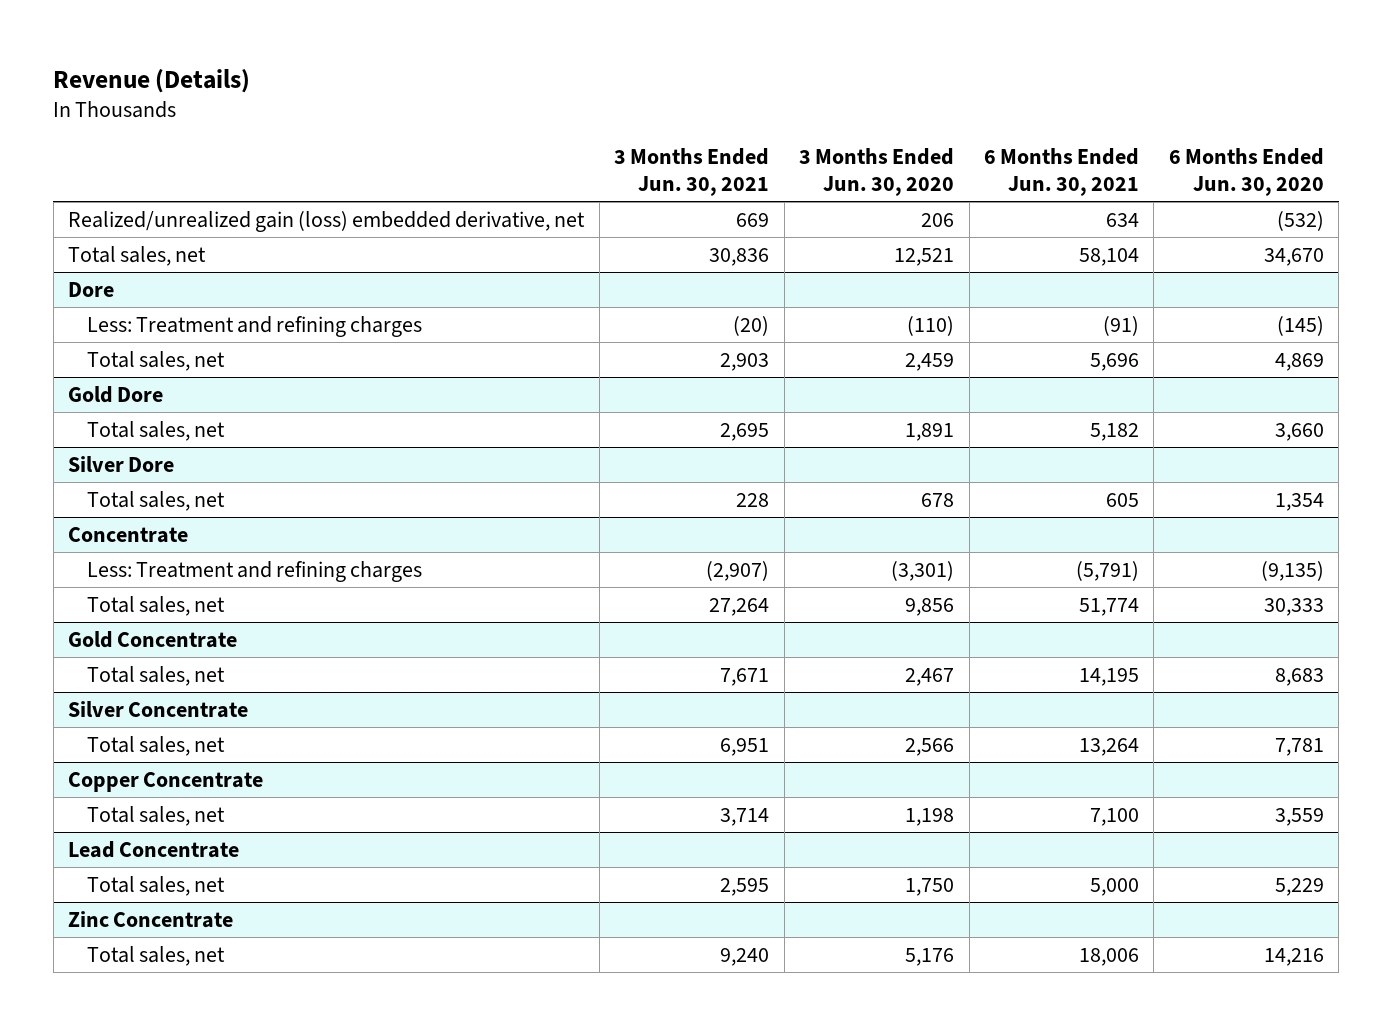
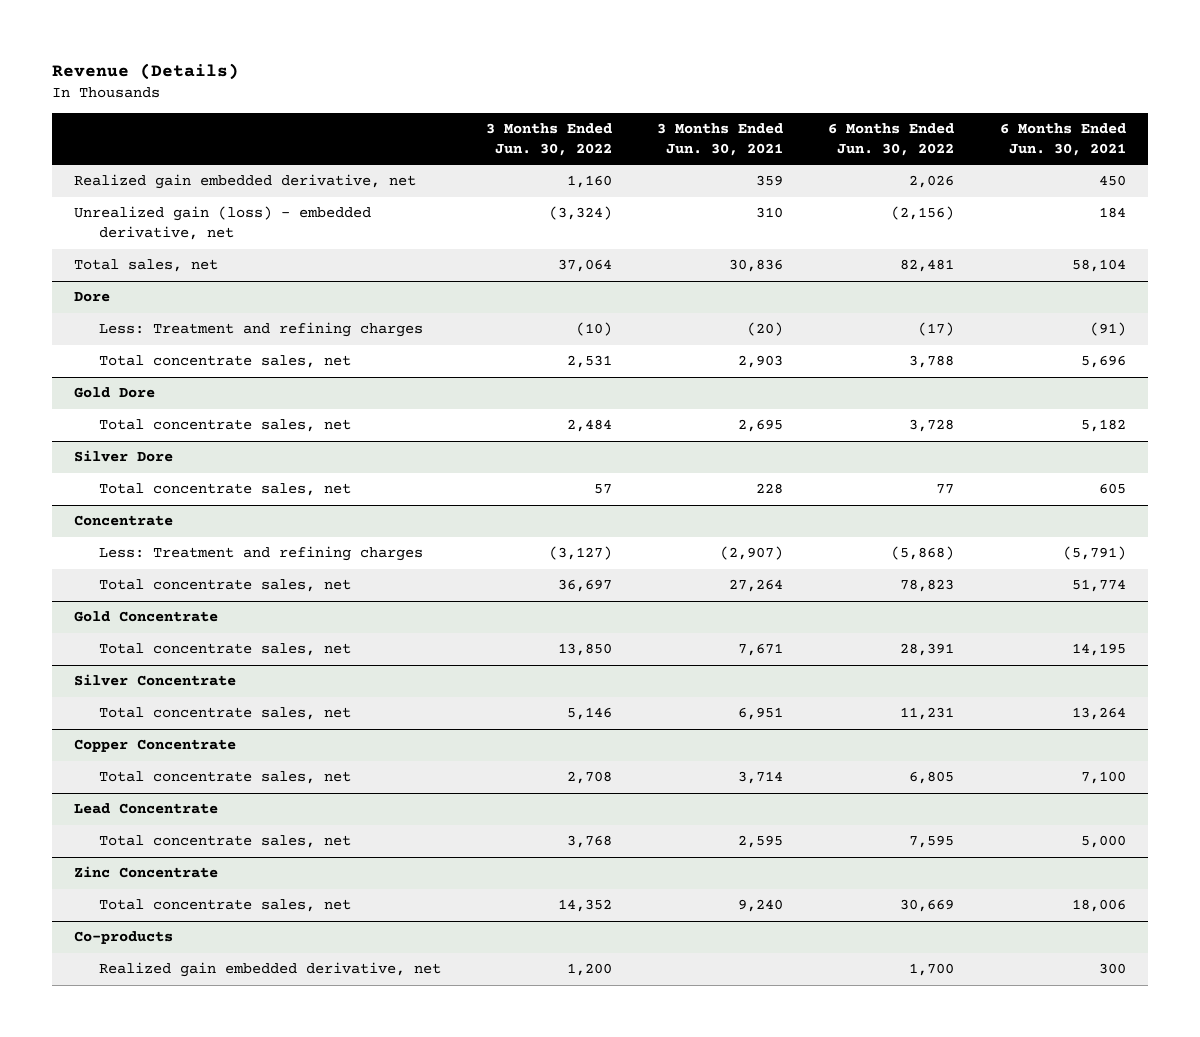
[799,148,955,196] 3 Months Ended Jun. 30, 2020 -> none
[1168,148,1324,196] 6 Months Ended Jun. 30, 2020 -> none
none -> [485,123,612,156] 3 Months Ended Jun. 30, 2022
none -> [828,123,955,156] 6 Months Ended Jun. 30, 2022
none -> [74,174,417,190] Realized gain embedded derivative, net
[68,210,586,232] Realized/unrealized gain (loss) embedded derivative, net -> [74,206,372,241] Unrealized gain (loss) - embedded derivative, net
[736,212,770,227] 669 -> [756,207,784,219] 310
[1105,212,1139,227] 634 -> [1098,207,1126,219] 184
[87,350,226,371] Total sales, net -> [98,355,351,369] Total concentrate sales, net
[87,420,226,441] Total sales, net -> [98,419,351,433] Total concentrate sales, net
[87,490,226,511] Total sales, net -> [98,483,351,497] Total concentrate sales, net
[87,595,226,616] Total sales, net -> [98,579,351,593] Total concentrate sales, net
[87,665,226,686] Total sales, net -> [98,643,351,657] Total concentrate sales, net
[87,735,226,756] Total sales, net -> [98,707,351,721] Total concentrate sales, net
[87,805,226,826] Total sales, net -> [98,771,351,785] Total concentrate sales, net
[87,875,226,896] Total sales, net -> [98,835,351,849] Total concentrate sales, net
[87,945,226,966] Total sales, net -> [98,899,351,913] Total concentrate sales, net
none -> [74,931,174,945] Co-products
none -> [98,962,441,978] Realized gain embedded derivative, net

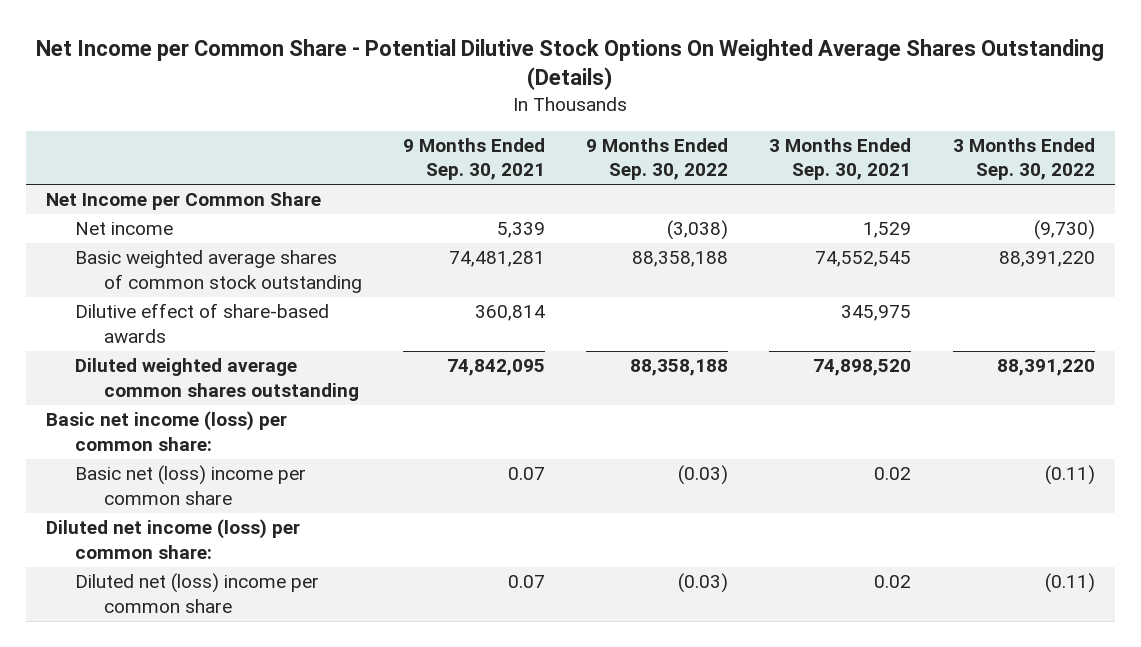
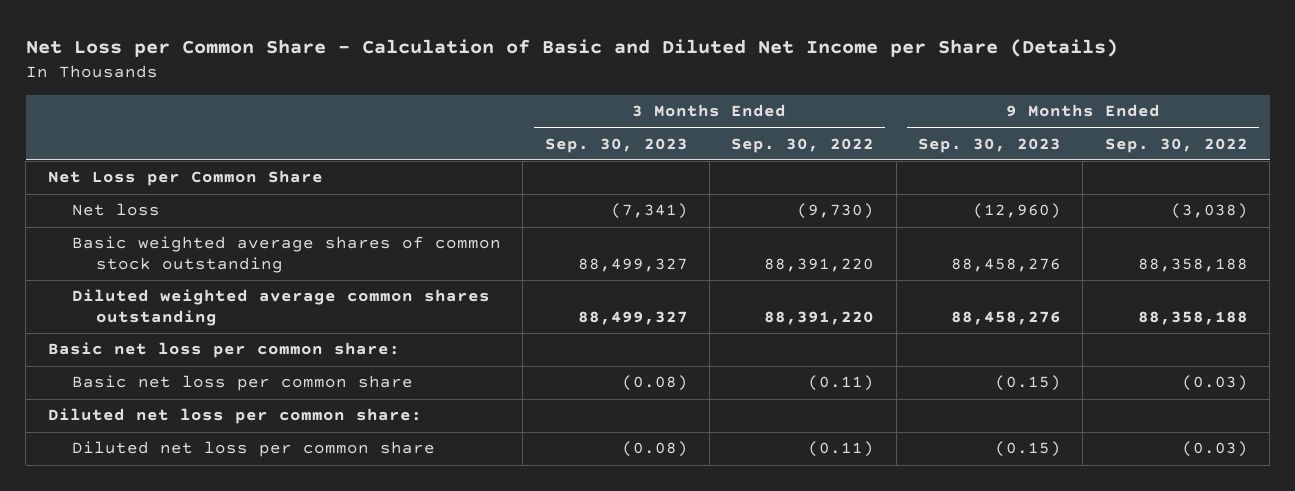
[36,38,1105,91] Net Income per Common Share - Potential Dilutive Stock Options On Weighted Average Shares Outstanding (Details) -> [25,39,1118,58] Net Loss per Common Share - Calculation of Basic and Diluted Net Income per Share (Details)
[402,137,545,181] 9 Months Ended Sep. 30, 2021 -> none
[769,137,912,181] 3 Months Ended Sep. 30, 2021 -> none
none -> [544,137,688,153] Sep. 30, 2023
none -> [917,137,1061,153] Sep. 30, 2023
[46,192,322,211] Net Income per Common Share -> [47,170,323,187] Net Loss per Common Share
[75,222,174,236] Net income -> [71,203,160,217] Net loss
[75,303,330,343] Dilutive effect of share-based awards -> none
[46,411,288,451] Basic net income (loss) per common share: -> [47,342,400,359] Basic net loss per common share:
[75,465,307,505] Basic net (loss) income per common share -> [71,375,413,392] Basic net loss per common share
[46,519,301,559] Diluted net income (loss) per common share: -> [47,408,422,425] Diluted net loss per common share:
[75,573,320,613] Diluted net (loss) income per common share -> [71,441,435,458] Diluted net loss per common share

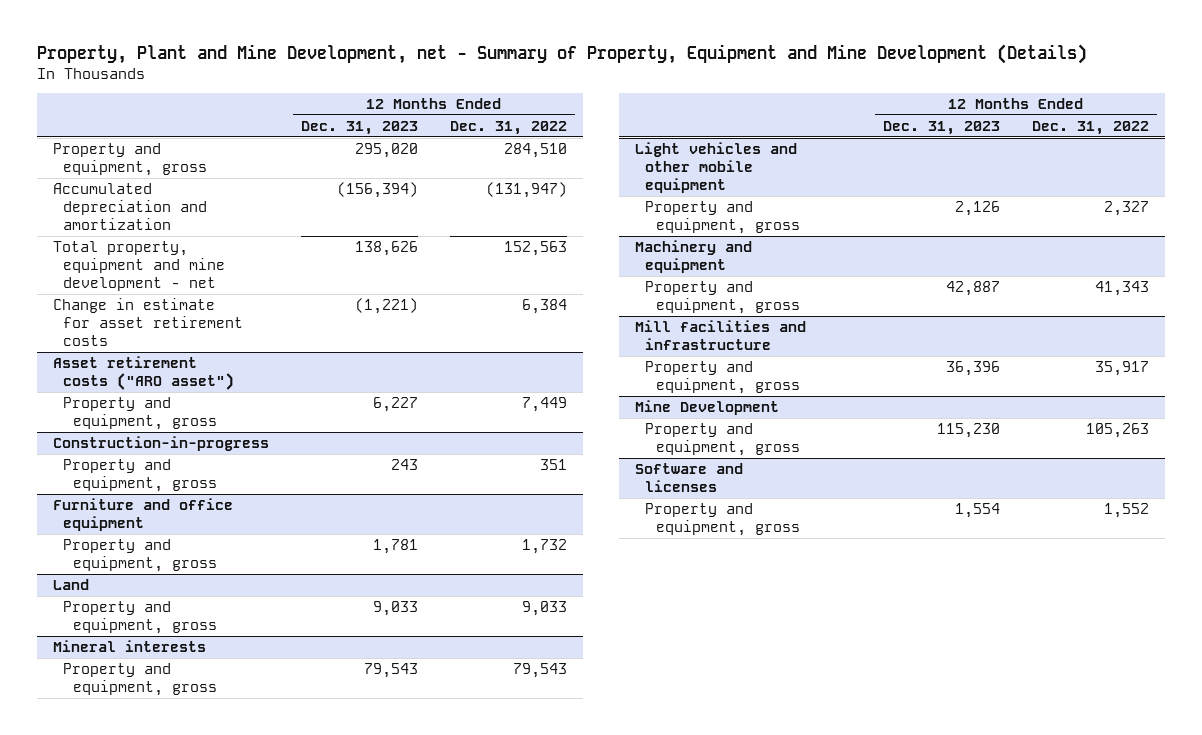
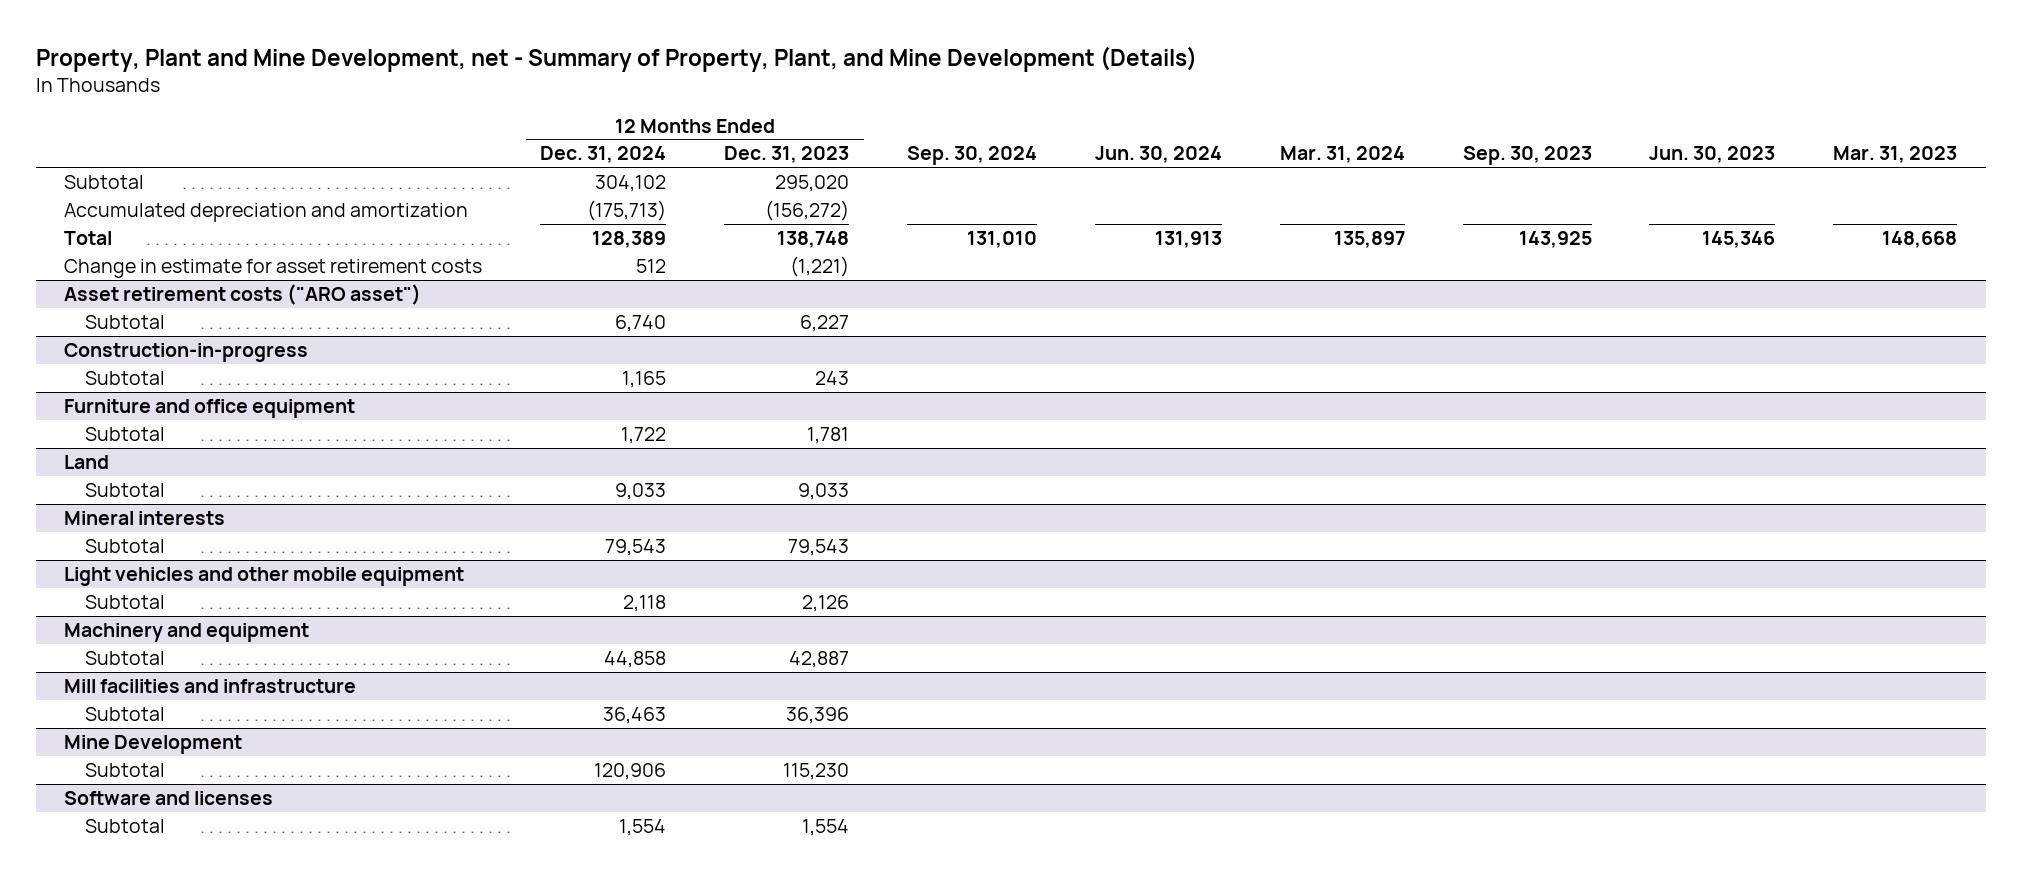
[36,44,1087,65] Property, Plant and Mine Development, net - Summary of Property, Equipment and Mine Development (Details) -> [35,45,1197,72] Property, Plant and Mine Development, net - Summary of Property, Plant, and Mine Development (Details)
[449,121,567,136] Dec. 31, 2022 -> none
none -> [540,146,667,164] Dec. 31, 2024
none -> [906,146,1037,166] Sep. 30, 2024
none -> [1094,146,1222,164] Jun. 30, 2024
none -> [1279,146,1405,164] Mar. 31, 2024
none -> [1462,146,1592,166] Sep. 30, 2023
none -> [1649,146,1776,164] Jun. 30, 2023
none -> [1833,146,1958,164] Mar. 31, 2023
[52,241,225,291] Total property, equipment and mine development - net -> none
[52,143,207,176] Property and equipment, gross -> [64,175,145,190] Subtotal
[336,182,418,199] (156,394) -> [765,200,850,222] (156,272)
none -> [64,231,113,246] Total
[62,397,218,430] Property and equipment, gross -> [84,315,165,330] Subtotal
[62,459,218,492] Property and equipment, gross -> [84,371,165,386] Subtotal
[62,539,218,572] Property and equipment, gross -> [84,427,165,442] Subtotal
[62,601,218,634] Property and equipment, gross -> [84,483,165,498] Subtotal
[62,663,218,696] Property and equipment, gross -> [84,539,165,554] Subtotal
[645,201,800,234] Property and equipment, gross -> [84,595,165,610] Subtotal
[645,281,800,314] Property and equipment, gross -> [84,651,165,666] Subtotal
[645,361,800,394] Property and equipment, gross -> [84,707,165,722] Subtotal
[645,423,800,456] Property and equipment, gross -> [84,763,165,778] Subtotal
[645,503,800,536] Property and equipment, gross -> [84,819,165,834] Subtotal

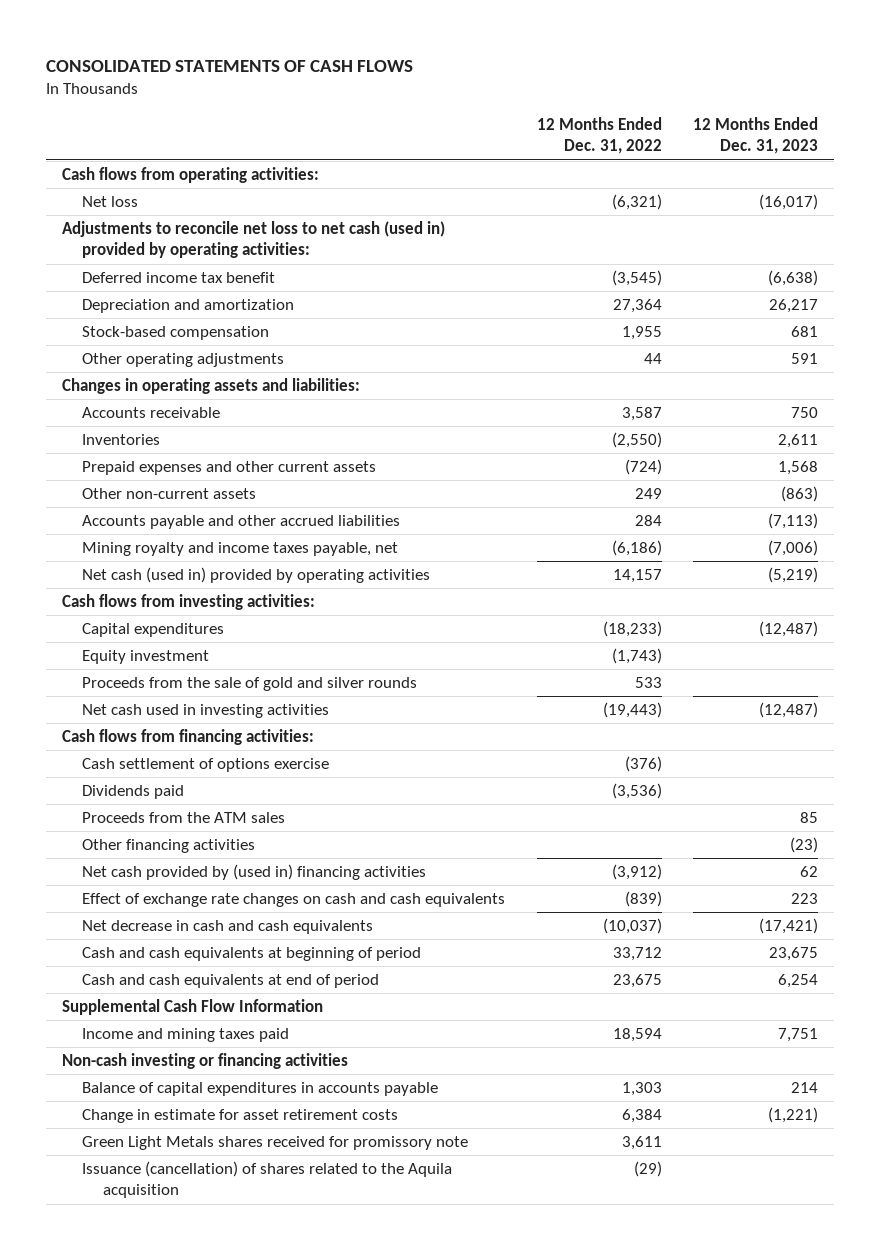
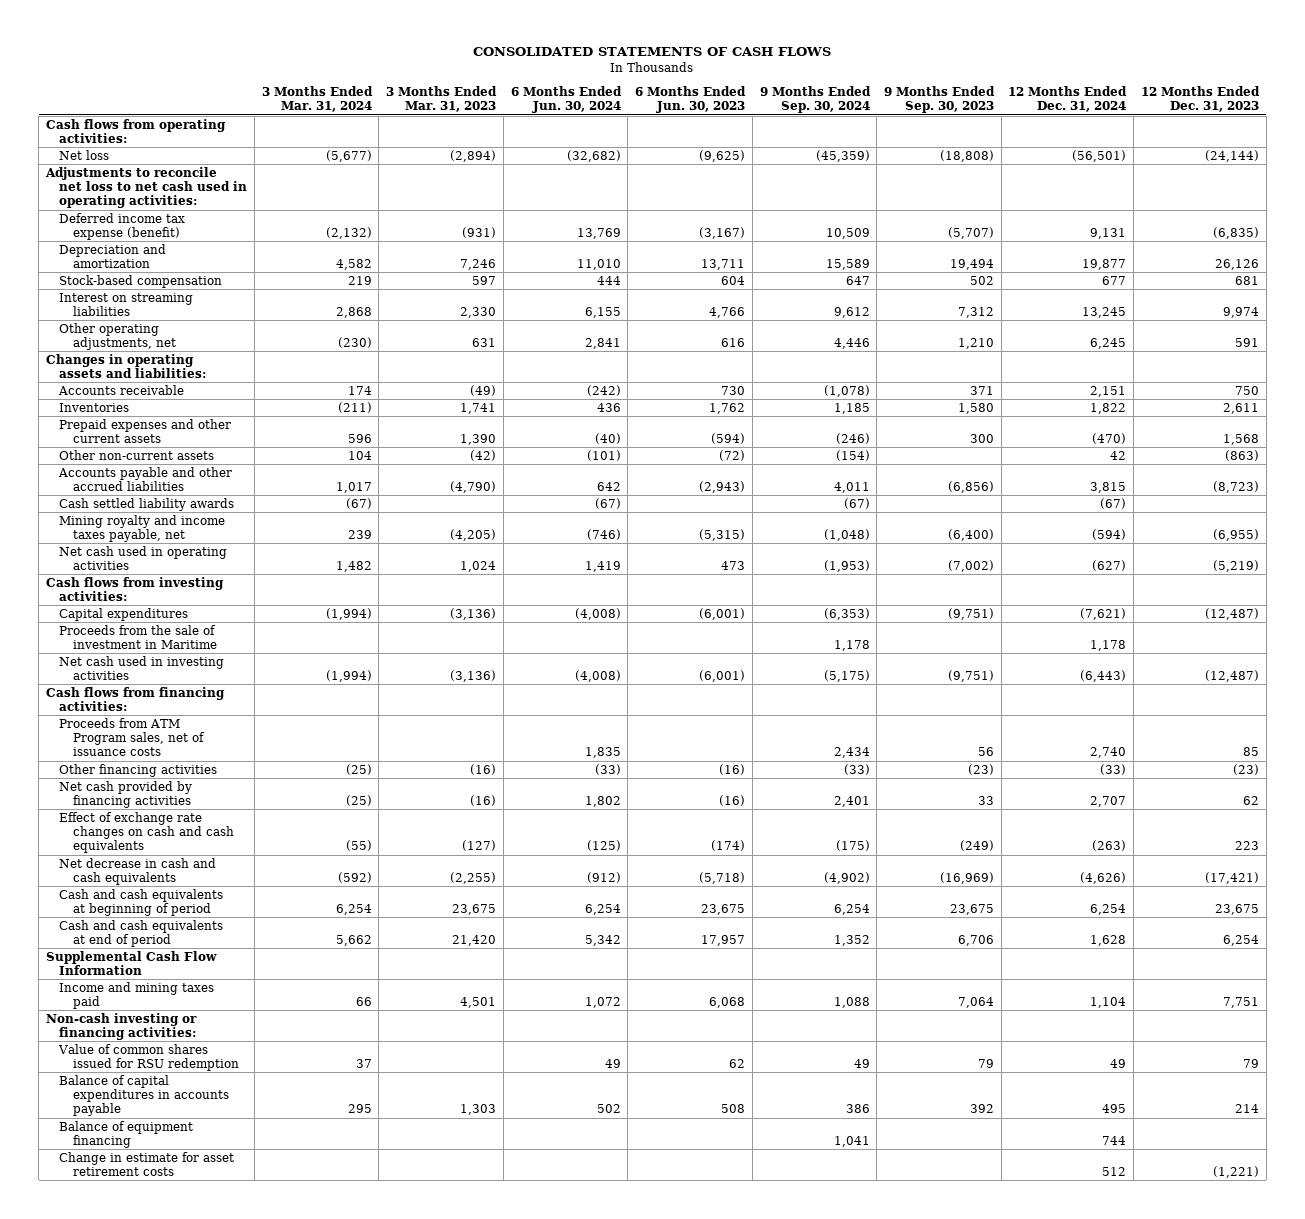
[536,117,662,155] 12 Months Ended Dec. 31, 2022 -> none
none -> [261,86,373,113] 3 Months Ended Mar. 31, 2024
none -> [386,86,498,113] 3 Months Ended Mar. 31, 2023
none -> [510,86,622,114] 6 Months Ended Jun. 30, 2024
none -> [635,86,747,114] 6 Months Ended Jun. 30, 2023
none -> [759,86,871,114] 9 Months Ended Sep. 30, 2024
none -> [884,86,996,114] 9 Months Ended Sep. 30, 2023
none -> [1008,86,1128,113] 12 Months Ended Dec. 31, 2024
[759,194,819,211] (16,017) -> [1204,149,1259,162] (24,144)
[61,221,445,259] Adjustments to reconcile net loss to net cash (used in) provided by operating activities: -> [44,166,248,209] Adjustments to reconcile net loss to net cash used in operating activities:
[82,272,276,284] Deferred income tax benefit -> [59,212,186,241] Deferred income tax expense (benefit)
[768,270,819,287] (6,638) -> [1212,227,1259,240] (6,835)
[769,299,819,314] 26,217 -> [1214,259,1259,271] 26,126
none -> [59,292,194,317] Interest on streaming liabilities
[82,353,285,368] Other operating adjustments -> [59,322,176,351] Other operating adjustments, net
[768,513,819,530] (7,113) -> [1212,481,1259,494] (8,723)
none -> [59,497,235,511] Cash settled liability awards
[768,540,819,557] (7,006) -> [1212,529,1259,542] (6,955)
[82,567,431,584] Net cash (used in) provided by operating activities -> [59,545,228,571] Net cash used in operating activities
[82,650,210,665] Equity investment -> none
[82,677,418,692] Proceeds from the sale of gold and silver rounds -> none
none -> [59,624,217,650] Proceeds from the sale of investment in Maritime
[82,758,330,773] Cash settlement of options exercise -> none
[82,785,185,800] Dividends paid -> none
[82,812,286,824] Proceeds from the ATM sales -> [59,717,205,757] Proceeds from ATM Program sales, net of issuance costs
[82,864,427,881] Net cash provided by (used in) financing activities -> [59,780,193,809] Net cash provided by financing activities
[61,1053,348,1070] Non-cash investing or financing activities -> [45,1012,197,1041] Non-cash investing or financing activities:
none -> [58,1043,239,1072] Value of common shares issued for RSU redemption
none -> [59,1120,194,1149] Balance of equipment financing
[82,1136,469,1151] Green Light Metals shares received for promissory note -> none
[82,1161,453,1199] Issuance (cancellation) of shares related to the Aquila acquisition -> none

